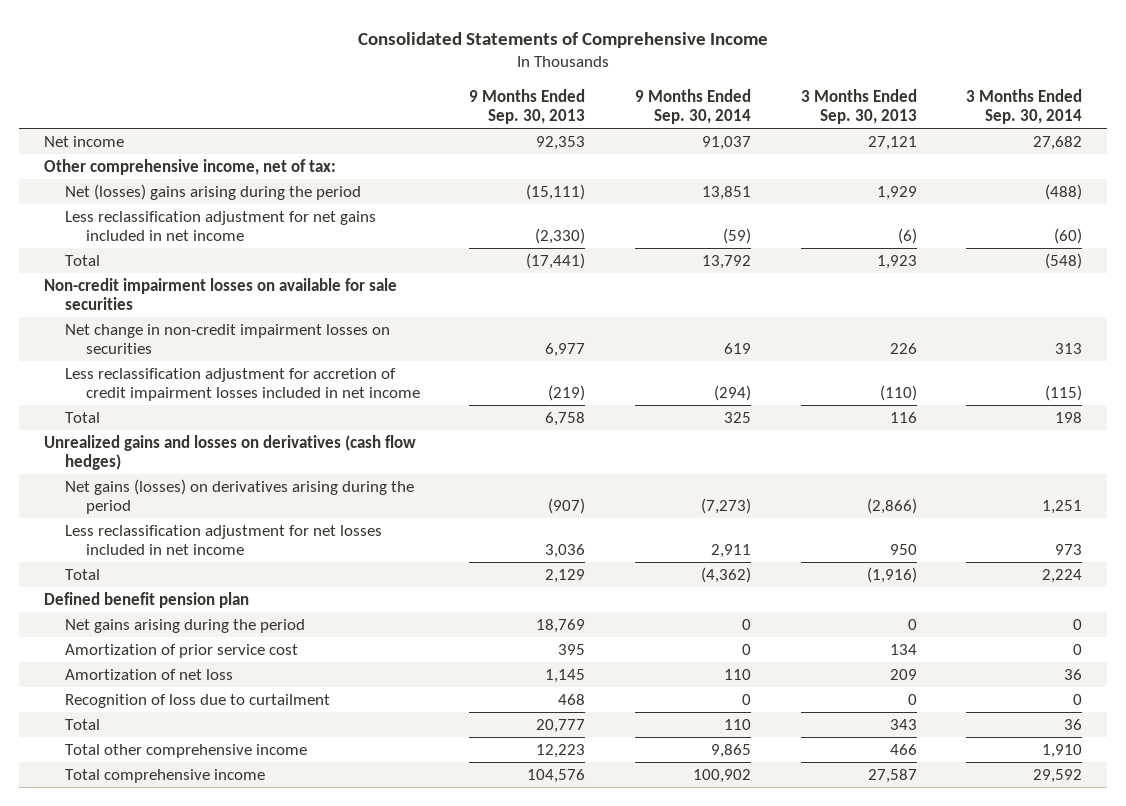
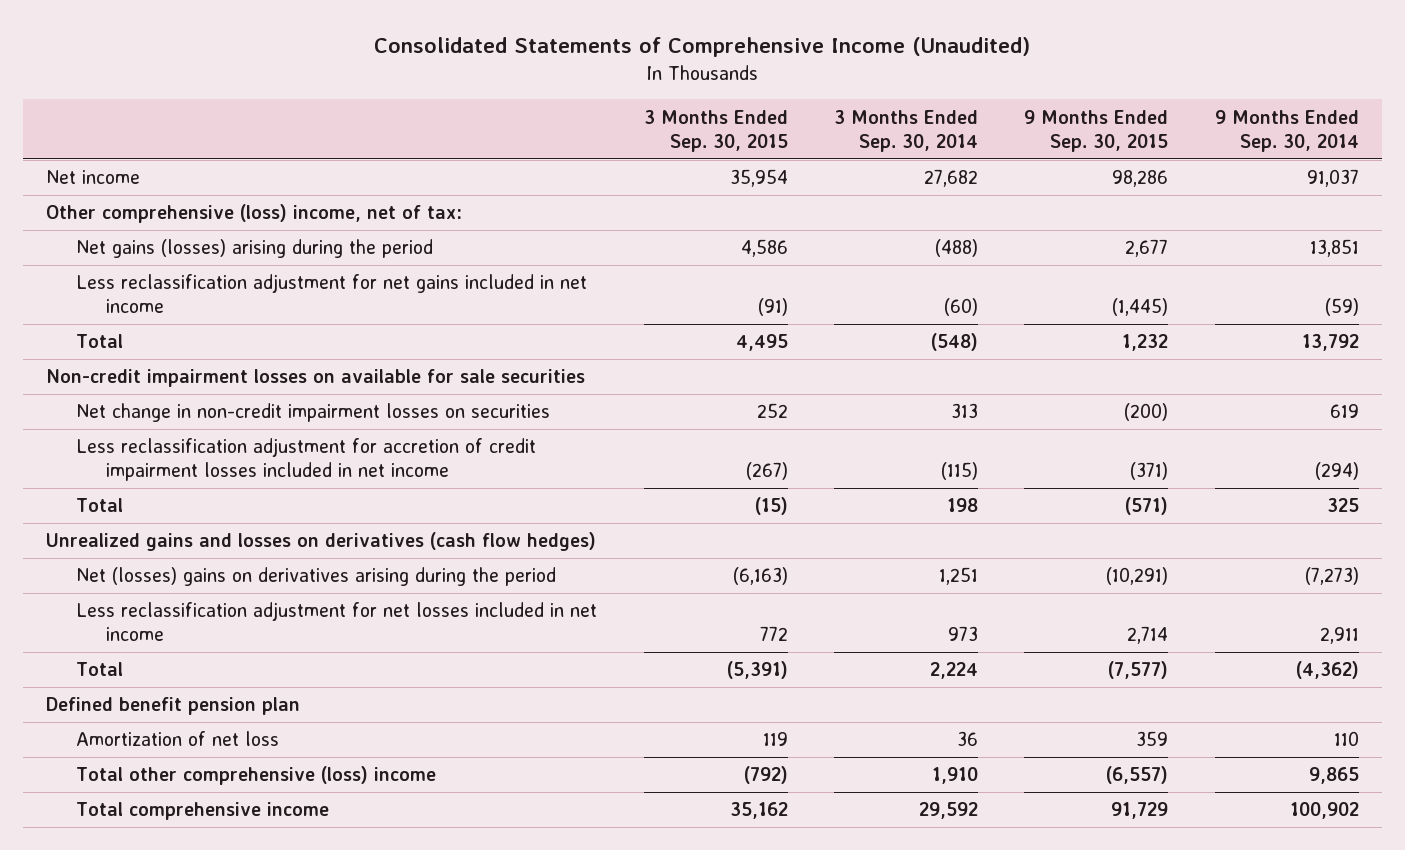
[357,31,768,48] Consolidated Statements of Comprehensive Income -> [374,37,1031,58] Consolidated Statements of Comprehensive Income (Unaudited)
[469,88,586,124] 9 Months Ended Sep. 30, 2013 -> none
[800,88,917,124] 3 Months Ended Sep. 30, 2013 -> none
none -> [643,109,788,152] 3 Months Ended Sep. 30, 2015
none -> [1024,109,1169,152] 9 Months Ended Sep. 30, 2015
[43,158,336,175] Other comprehensive income, net of tax: -> [46,204,463,224] Other comprehensive (loss) income, net of tax:
[64,183,361,200] Net (losses) gains arising during the period -> [76,239,434,259] Net gains (losses) arising during the period
[64,478,414,515] Net gains (losses) on derivatives arising during the period -> [76,567,557,587] Net (losses) gains on derivatives arising during the period
[64,618,305,633] Net gains arising during the period -> none
[64,643,298,658] Amortization of prior service cost -> none
[64,693,330,708] Recognition of loss due to curtailment -> none
[64,718,100,730] Total -> none
[64,743,307,758] Total other comprehensive income -> [76,766,437,786] Total other comprehensive (loss) income

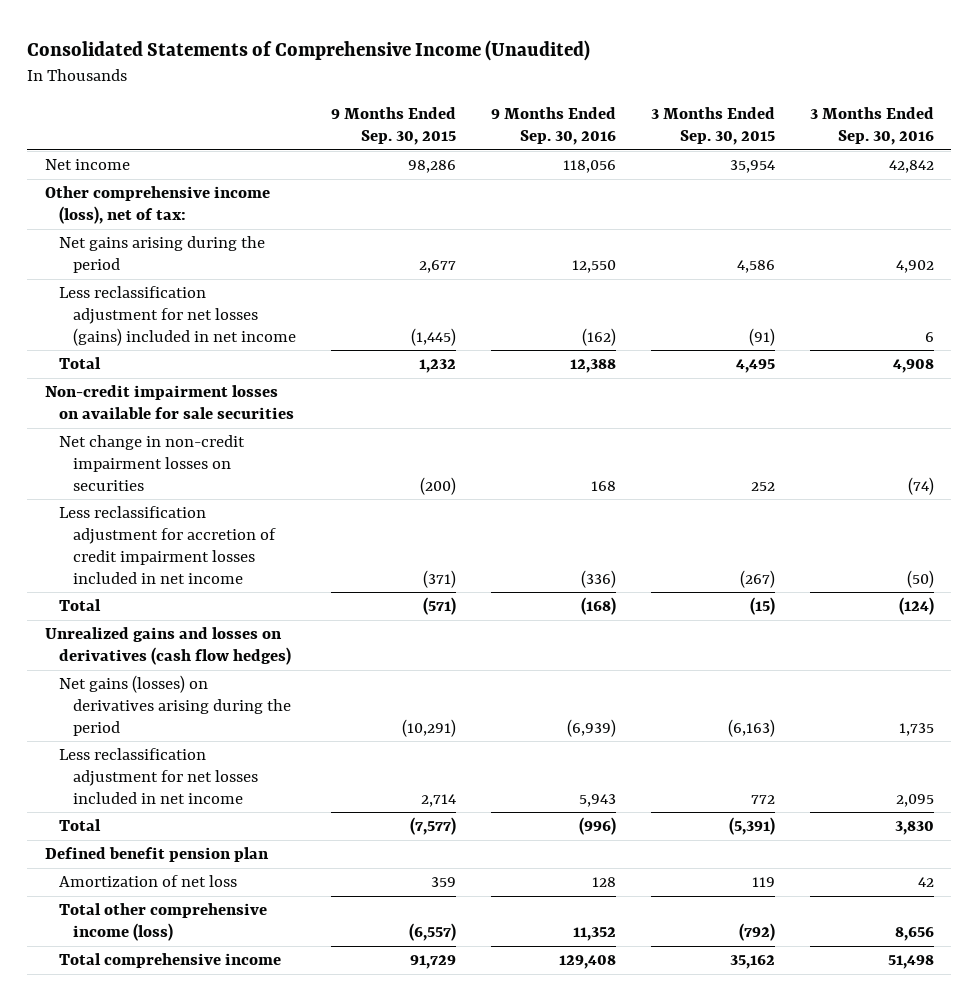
[833,109,978,152] 3 Months Ended Sep. 30, 2014 -> none
[1214,109,1359,152] 9 Months Ended Sep. 30, 2014 -> none
none -> [490,107,616,146] 9 Months Ended Sep. 30, 2016
none -> [809,107,934,146] 3 Months Ended Sep. 30, 2016
[46,204,463,224] Other comprehensive (loss) income, net of tax: -> [44,186,270,225] Other comprehensive income (loss), net of tax:
[76,239,434,259] Net gains (losses) arising during the period -> [58,236,265,274] Net gains arising during the period
[76,274,588,314] Less reclassification adjustment for net gains included in net income -> [58,286,296,346] Less reclassification adjustment for net losses (gains) included in net income
[76,567,557,587] Net (losses) gains on derivatives arising during the period -> [58,675,291,736] Net gains (losses) on derivatives arising during the period
[76,766,437,786] Total other comprehensive (loss) income -> [58,903,267,942] Total other comprehensive income (loss)

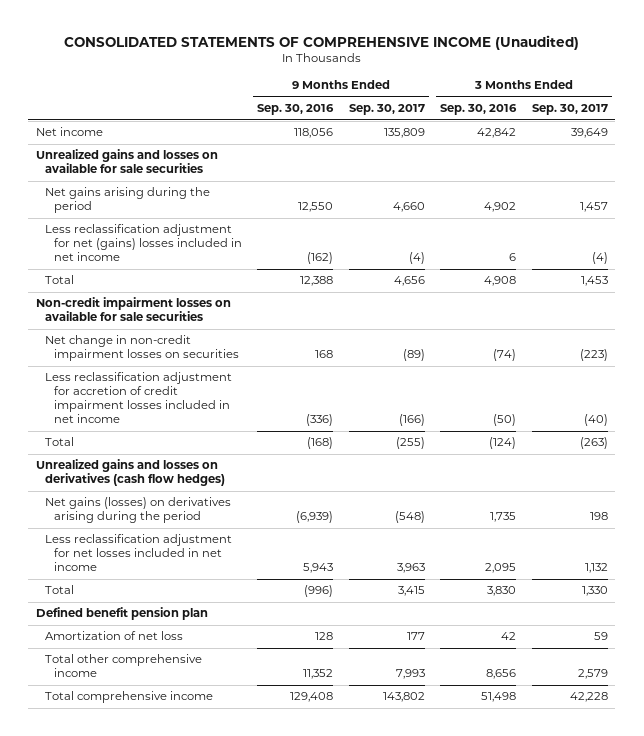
[27,40,591,62] Consolidated Statements of Comprehensive Income (Unaudited) -> [63,34,579,50] CONSOLIDATED STATEMENTS OF COMPREHENSIVE INCOME (Unaudited)
[330,107,456,146] 9 Months Ended Sep. 30, 2015 -> none
[650,107,775,146] 3 Months Ended Sep. 30, 2015 -> none
none -> [348,104,425,116] Sep. 30, 2017
none -> [531,104,608,116] Sep. 30, 2017
[44,186,270,225] Other comprehensive income (loss), net of tax: -> none
none -> [36,149,219,174] Unrealized gains and losses on available for sale securities
[58,286,296,346] Less reclassification adjustment for net losses (gains) included in net income -> [45,224,242,262] Less reclassification adjustment for net (gains) losses included in net income
[58,903,267,942] Total other comprehensive income (loss) -> [45,654,203,678] Total other comprehensive income

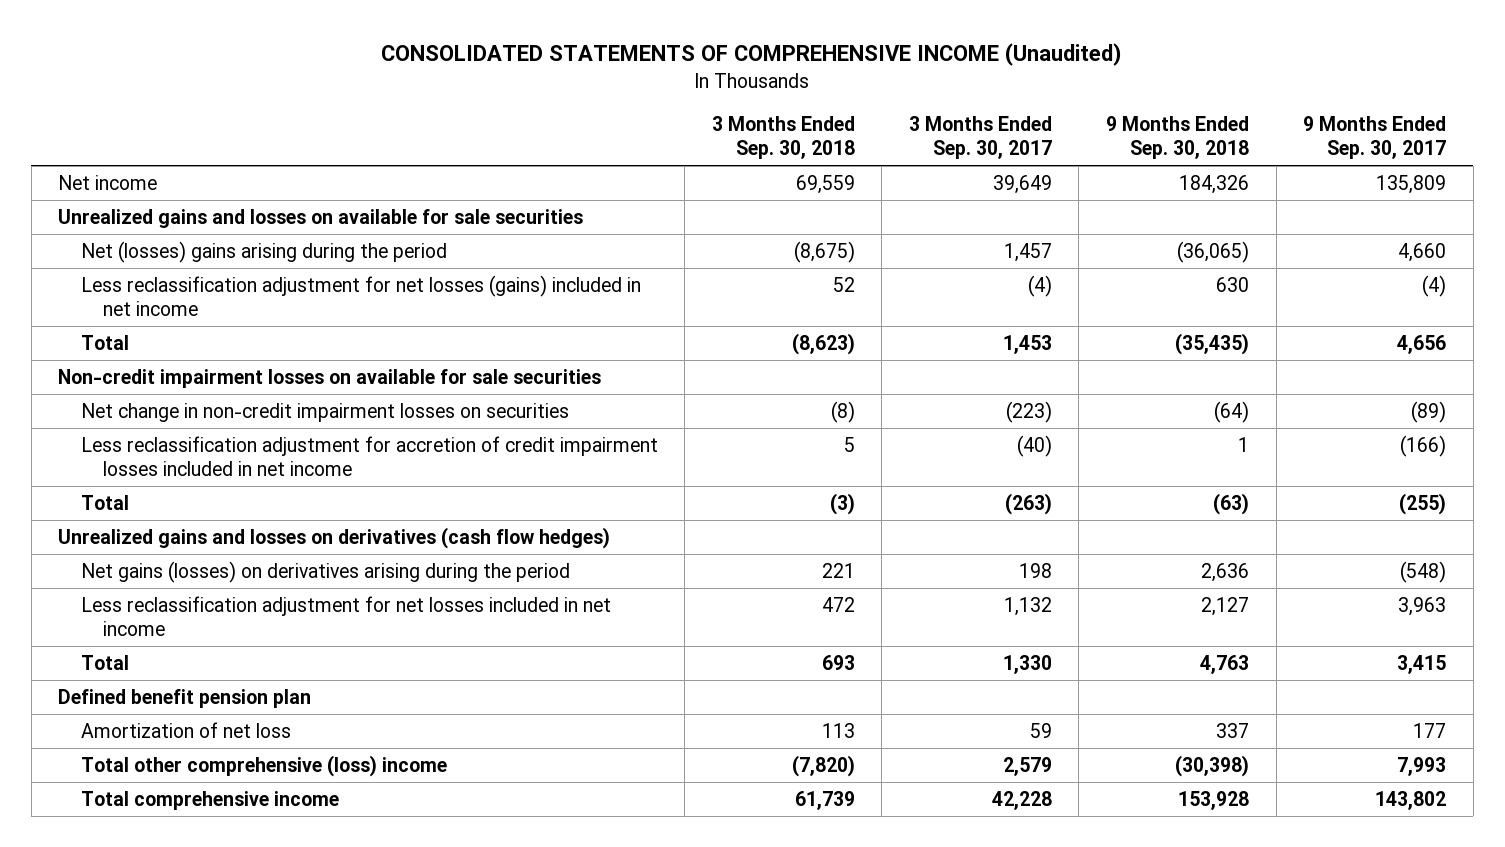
[257,104,335,116] Sep. 30, 2016 -> none
[440,104,518,116] Sep. 30, 2016 -> none
none -> [711,115,855,160] 3 Months Ended Sep. 30, 2018
none -> [1106,115,1250,160] 9 Months Ended Sep. 30, 2018
[45,187,211,214] Net gains arising during the period -> [80,240,447,263] Net (losses) gains arising during the period
[45,224,242,262] Less reclassification adjustment for net (gains) losses included in net income -> [80,274,641,317] Less reclassification adjustment for net losses (gains) included in net income
[45,654,203,678] Total other comprehensive income -> [80,754,447,777] Total other comprehensive (loss) income

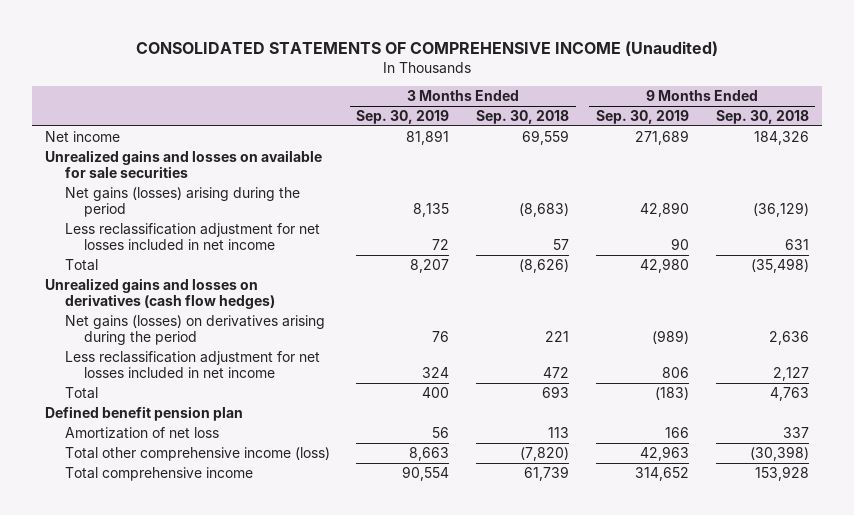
[908,115,1052,160] 3 Months Ended Sep. 30, 2017 -> none
[1303,115,1447,160] 9 Months Ended Sep. 30, 2017 -> none
none -> [356,110,450,125] Sep. 30, 2019
none -> [595,110,689,125] Sep. 30, 2019
[58,368,602,388] Non-credit impairment losses on available for sale securities -> none
[80,402,569,422] Net change in non-credit impairment losses on securities -> none
[80,435,658,477] Less reclassification adjustment for accretion of credit impairment losses included in net income -> none
[80,494,129,510] Total -> none
[80,240,447,263] Net (losses) gains arising during the period -> [64,186,300,218] Net gains (losses) arising during the period
[793,240,855,263] (8,675) -> [519,203,570,218] (8,683)
[1177,240,1250,263] (36,065) -> [752,202,809,218] (36,129)
[80,274,641,317] Less reclassification adjustment for net losses (gains) included in net income -> [64,222,320,251] Less reclassification adjustment for net losses included in net income
[832,276,855,292] 52 -> [553,239,570,251] 57
[1216,276,1250,292] 630 -> [784,239,809,251] 631
[791,332,855,355] (8,623) -> [519,258,570,273] (8,626)
[1175,332,1250,355] (35,435) -> [750,257,809,273] (35,498)
[80,754,447,777] Total other comprehensive (loss) income -> [64,446,330,461] Total other comprehensive income (loss)

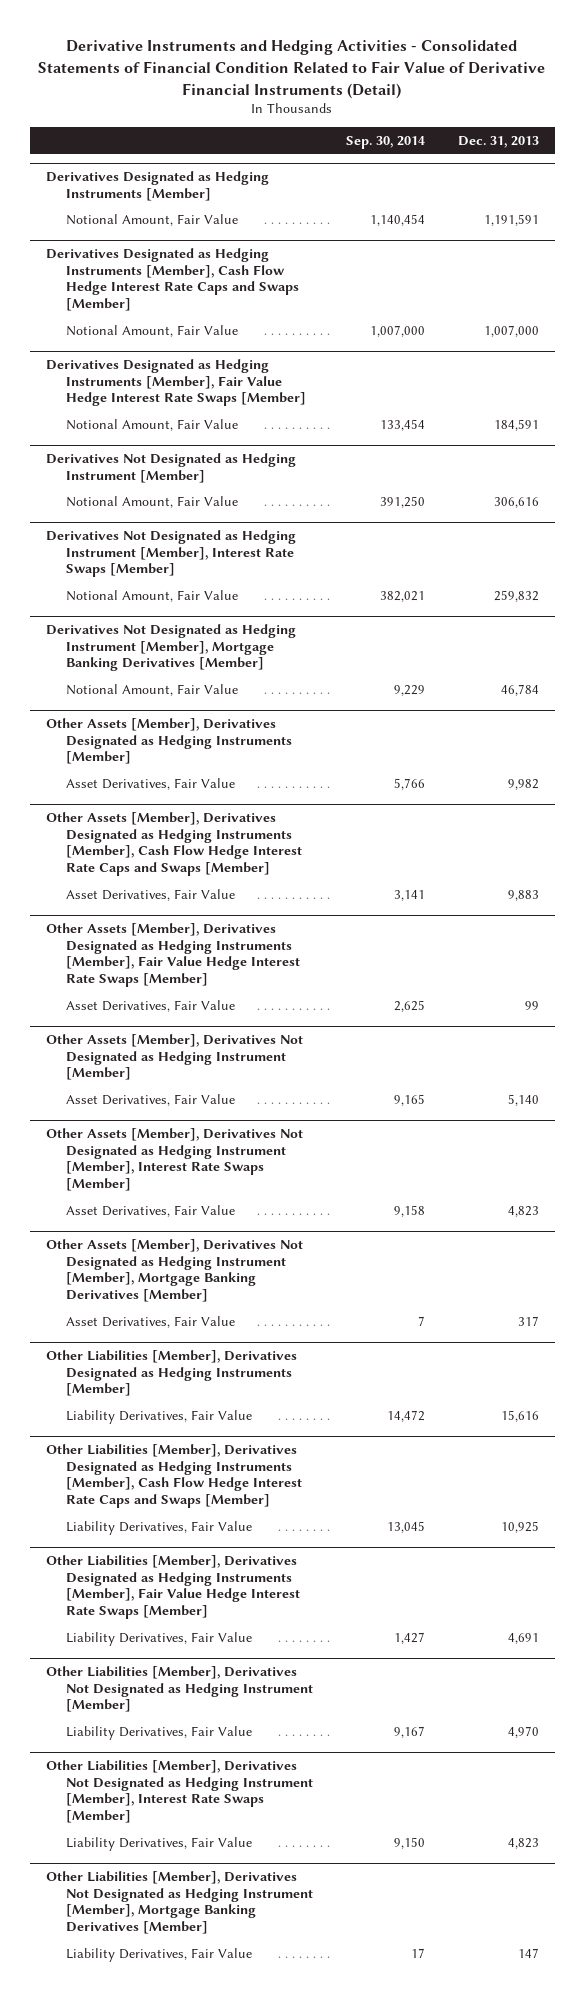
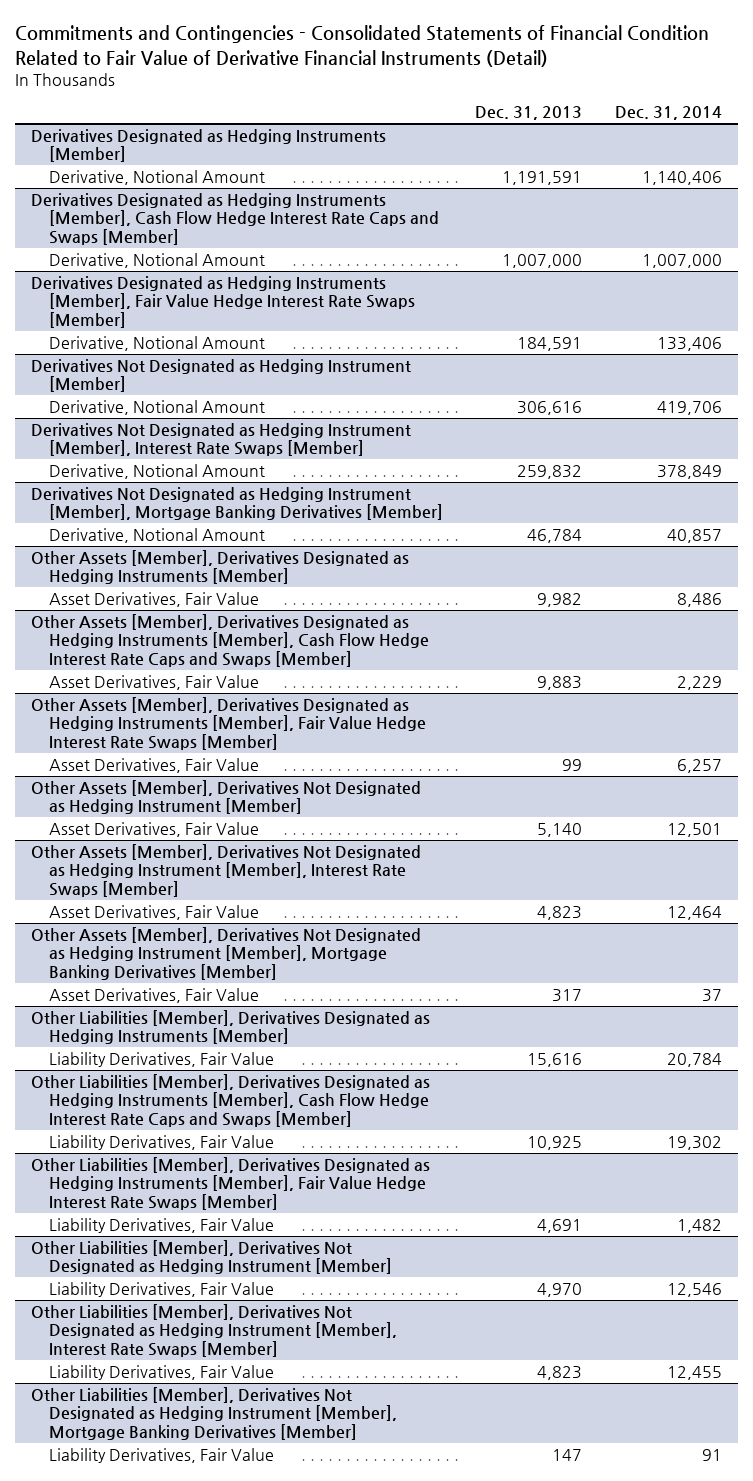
[38,40,546,99] Derivative Instruments and Hedging Activities - Consolidated Statements of Financial Condition Related to Fair Value of Derivative Financial Instruments (Detail) -> [15,25,710,67] Commitments and Contingencies - Consolidated Statements of Financial Condition Related to Fair Value of Derivative Financial Instruments (Detail)
[345,135,425,149] Sep. 30, 2014 -> none
none -> [614,106,722,121] Dec. 31, 2014
[66,213,239,226] Notional Amount, Fair Value -> [49,169,266,185] Derivative, Notional Amount
[66,324,239,337] Notional Amount, Fair Value -> [49,252,266,268] Derivative, Notional Amount
[66,418,239,431] Notional Amount, Fair Value -> [49,335,266,351] Derivative, Notional Amount
[66,495,239,508] Notional Amount, Fair Value -> [49,399,266,415] Derivative, Notional Amount
[66,589,239,602] Notional Amount, Fair Value -> [49,463,266,479] Derivative, Notional Amount
[66,683,239,696] Notional Amount, Fair Value -> [49,527,266,543] Derivative, Notional Amount

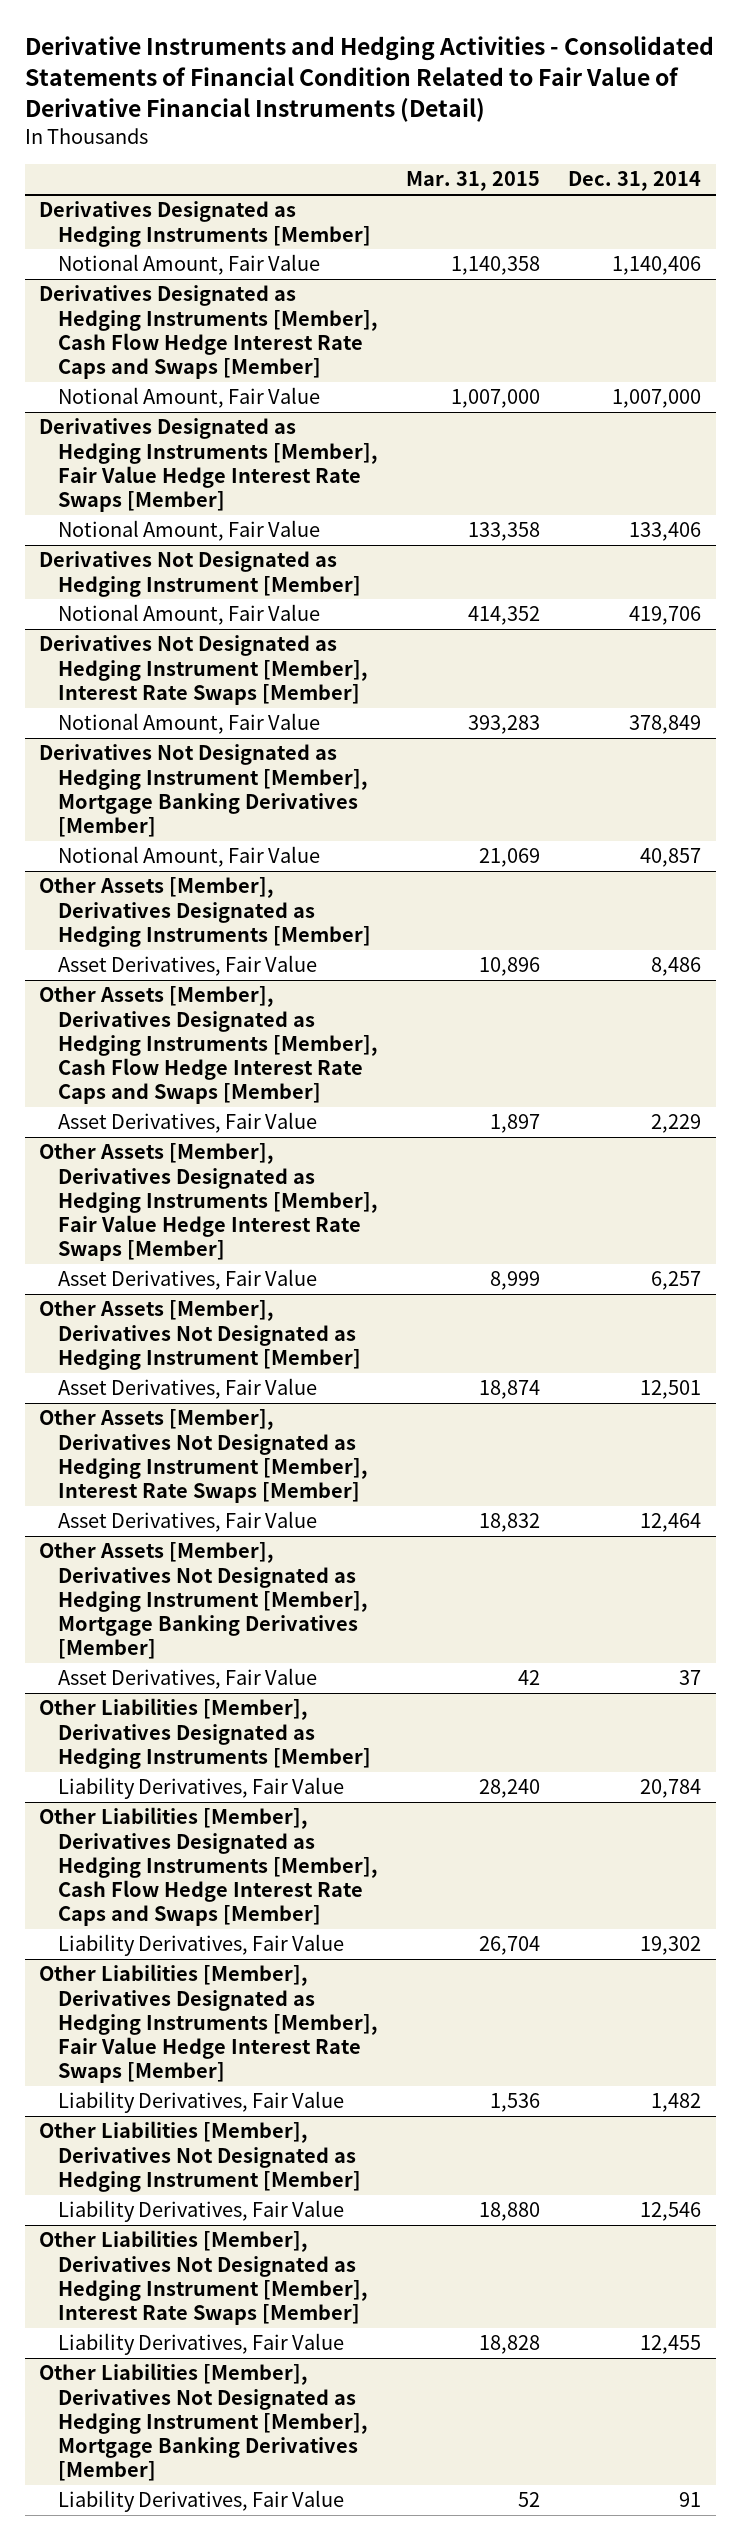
[15,25,710,67] Commitments and Contingencies - Consolidated Statements of Financial Condition Related to Fair Value of Derivative Financial Instruments (Detail) -> [24,36,714,123] Derivative Instruments and Hedging Activities - Consolidated Statements of Financial Condition Related to Fair Value of Derivative Financial Instruments (Detail)
[475,106,583,121] Dec. 31, 2013 -> none
none -> [406,171,541,192] Mar. 31, 2015
[49,169,266,185] Derivative, Notional Amount -> [57,254,320,276] Notional Amount, Fair Value
[49,252,266,268] Derivative, Notional Amount -> [57,387,320,409] Notional Amount, Fair Value
[49,335,266,351] Derivative, Notional Amount -> [57,520,320,542] Notional Amount, Fair Value
[49,399,266,415] Derivative, Notional Amount -> [57,604,320,626] Notional Amount, Fair Value
[49,463,266,479] Derivative, Notional Amount -> [57,713,320,735] Notional Amount, Fair Value
[49,527,266,543] Derivative, Notional Amount -> [57,846,320,868] Notional Amount, Fair Value

